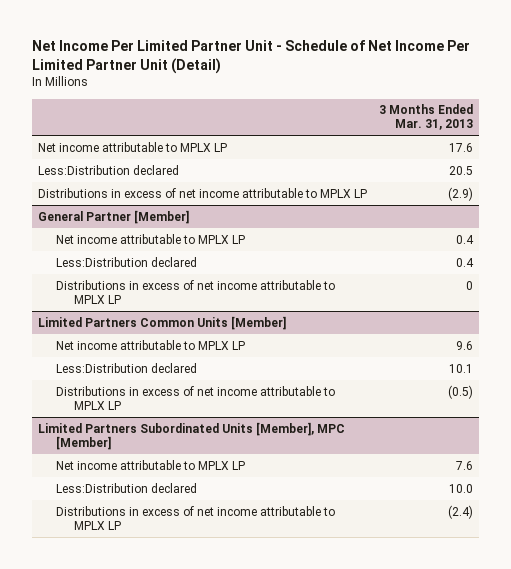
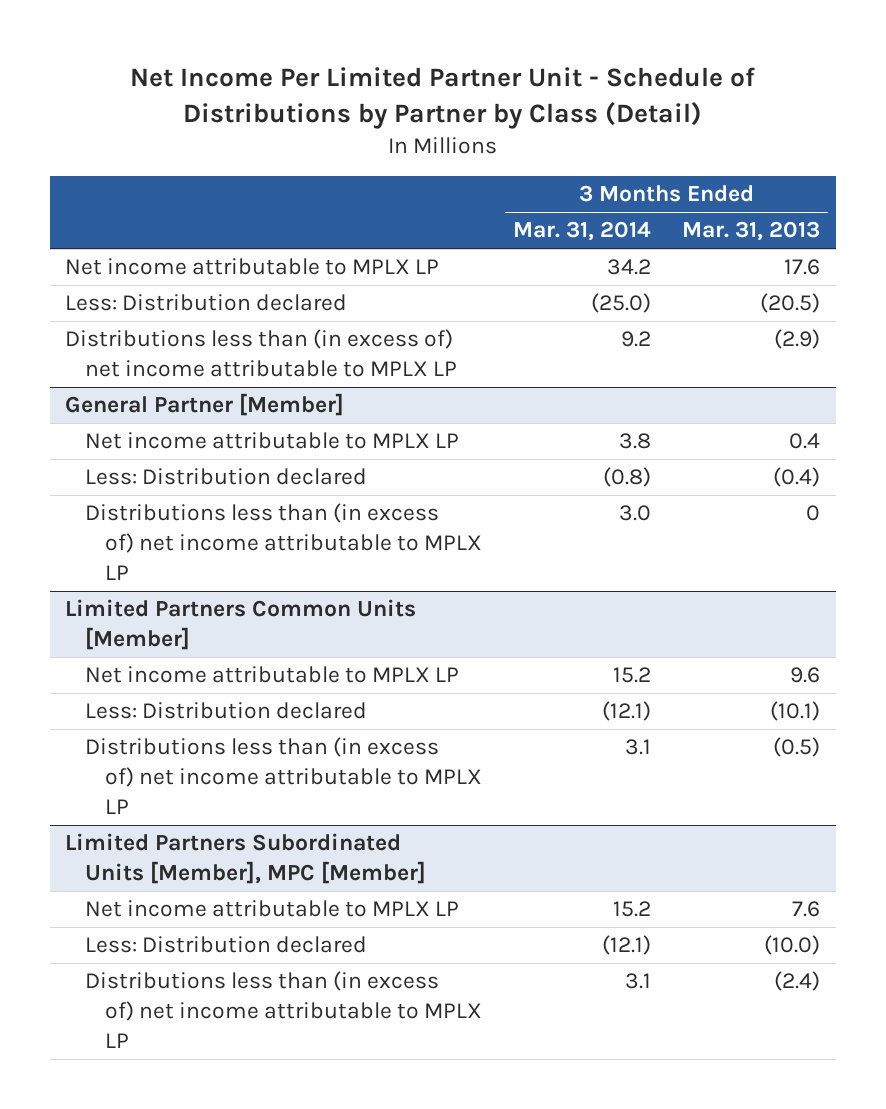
[31,39,470,74] Net Income Per Limited Partner Unit - Schedule of Net Income Per Limited Partner Unit (Detail) -> [129,66,755,129] Net Income Per Limited Partner Unit - Schedule of Distributions by Partner by Class (Detail)
none -> [513,221,652,242] Mar. 31, 2014
[38,164,180,175] Less:Distribution declared -> [65,294,348,312] Less: Distribution declared
[449,165,474,175] 20.5 -> [760,293,821,314] (20.5)
[38,187,368,198] Distributions in excess of net income attributable to MPLX LP -> [65,329,458,378] Distributions less than (in excess of) net income attributable to MPLX LP
[56,256,198,267] Less:Distribution declared -> [85,468,368,486] Less: Distribution declared
[456,257,475,267] 0.4 -> [773,467,821,488] (0.4)
[56,279,336,304] Distributions in excess of net income attributable to MPLX LP -> [85,503,482,580] Distributions less than (in excess of) net income attributable to MPLX LP
[56,362,198,373] Less:Distribution declared -> [85,702,368,720] Less: Distribution declared
[449,363,474,373] 10.1 -> [770,701,821,722] (10.1)
[56,385,336,410] Distributions in excess of net income attributable to MPLX LP -> [85,737,482,814] Distributions less than (in excess of) net income attributable to MPLX LP
[56,482,198,493] Less:Distribution declared -> [85,936,368,954] Less: Distribution declared
[449,483,474,493] 10.0 -> [764,935,821,956] (10.0)
[56,505,336,530] Distributions in excess of net income attributable to MPLX LP -> [85,971,482,1048] Distributions less than (in excess of) net income attributable to MPLX LP

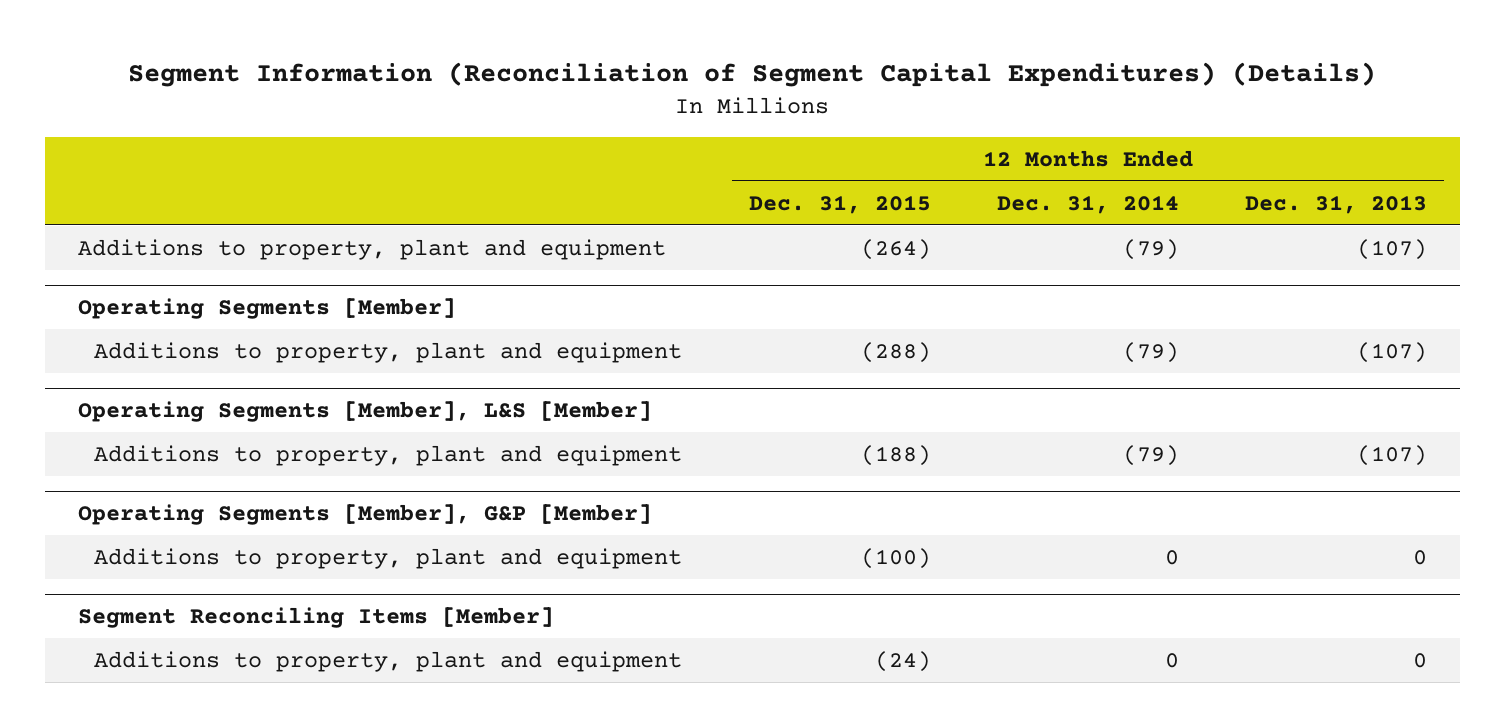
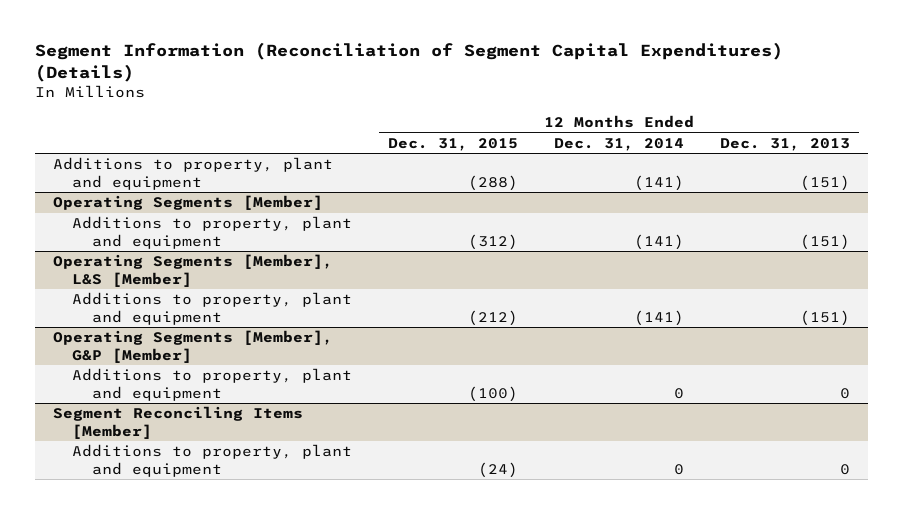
[860,238,931,260] (264) -> [468,174,519,191] (288)
[1122,238,1179,260] (79) -> [634,174,685,191] (141)
[1357,238,1428,260] (107) -> [799,174,850,191] (151)
[860,341,931,363] (288) -> [468,233,519,250] (312)
[1122,341,1179,363] (79) -> [634,233,685,250] (141)
[1357,341,1428,363] (107) -> [799,233,850,250] (151)
[860,444,931,466] (188) -> [468,309,519,326] (212)
[1122,444,1179,466] (79) -> [634,309,685,326] (141)
[1357,444,1428,466] (107) -> [799,309,850,326] (151)

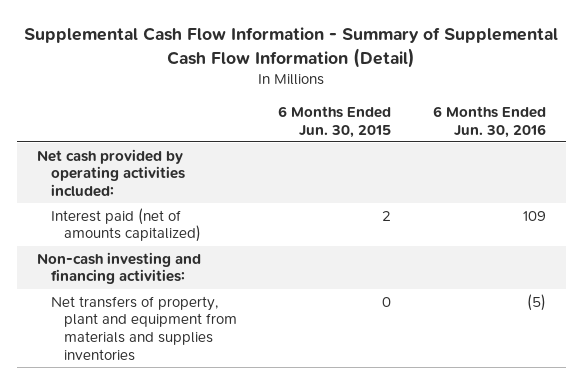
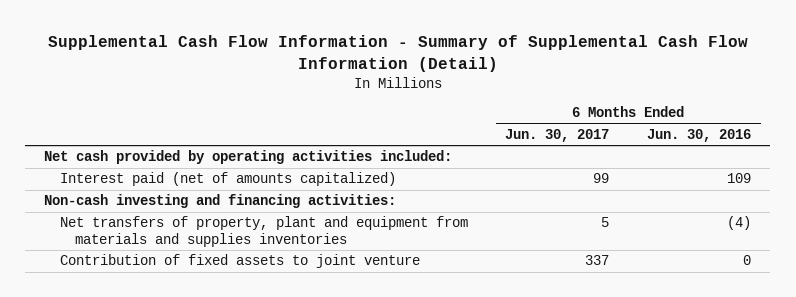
[278,105,392,138] 6 Months Ended Jun. 30, 2015 -> none
none -> [505,129,610,143] Jun. 30, 2017
[526,293,546,311] (5) -> [727,216,752,231] (4)
none -> [59,254,420,269] Contribution of fixed assets to joint venture

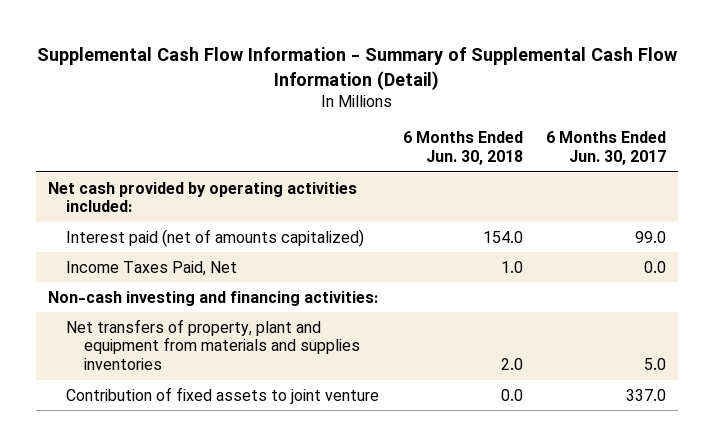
[647,129,752,143] Jun. 30, 2016 -> none
none -> [402,131,523,166] 6 Months Ended Jun. 30, 2018
[593,173,610,184] 99 -> [635,230,667,243] 99.0
none -> [66,260,238,276] Income Taxes Paid, Net
[601,217,610,228] 5 -> [644,358,667,371] 5.0
[585,255,610,266] 337 -> [626,388,667,401] 337.0

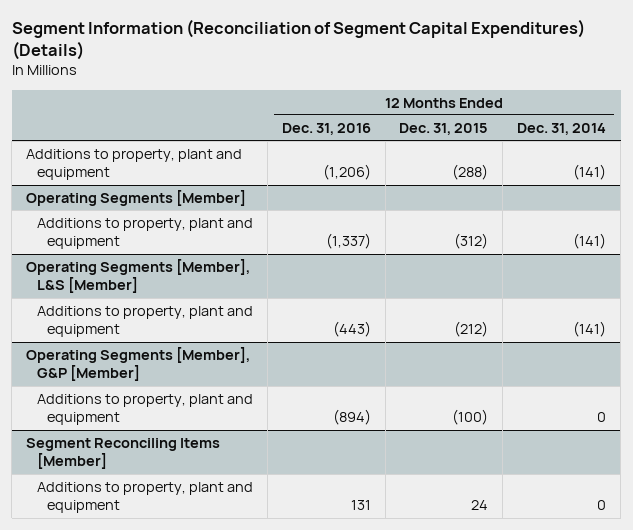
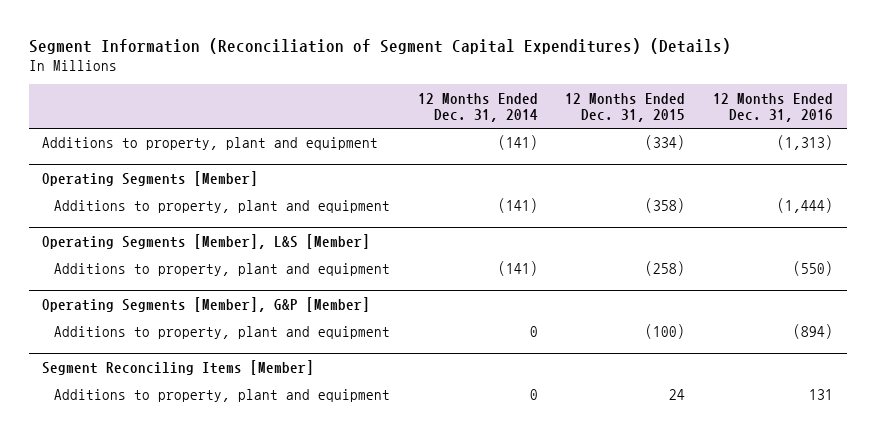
[322,164,371,181] (1,206) -> [777,135,834,151] (1,313)
[452,164,489,181] (288) -> [645,135,686,151] (334)
[325,233,371,250] (1,337) -> [777,198,834,214] (1,444)
[454,233,489,250] (312) -> [645,198,686,214] (358)
[332,321,371,338] (443) -> [793,261,834,277] (550)
[454,321,489,338] (212) -> [645,261,686,277] (258)

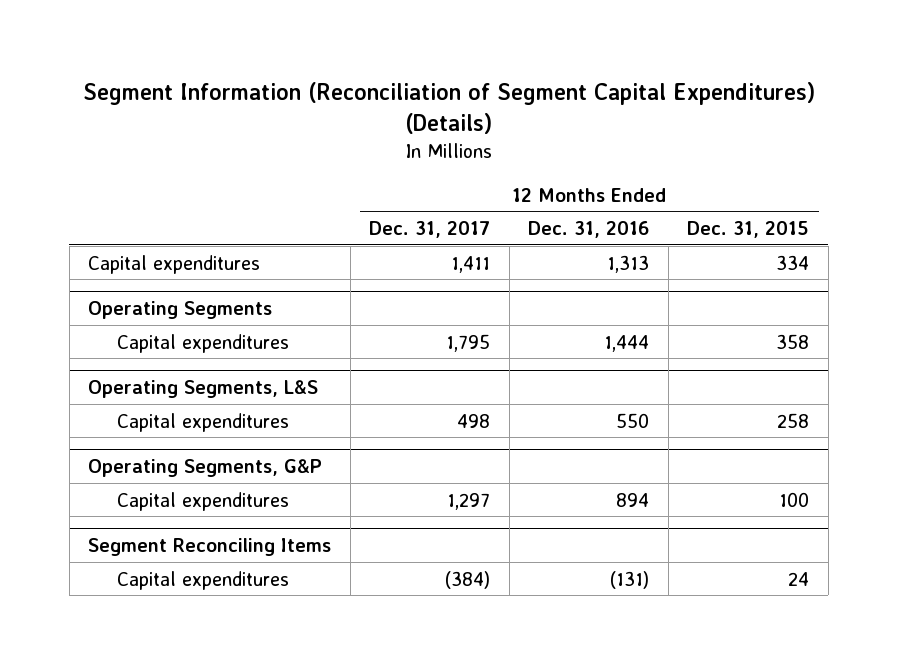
[417,92,538,123] 12 Months Ended Dec. 31, 2014 -> none
none -> [369,221,491,239] Dec. 31, 2017
[42,137,379,151] Additions to property, plant and equipment -> none
[53,200,390,214] Additions to property, plant and equipment -> none
[53,263,390,277] Additions to property, plant and equipment -> none
[53,326,390,340] Additions to property, plant and equipment -> none
[53,389,390,403] Additions to property, plant and equipment -> none
none -> [88,254,261,274] Capital expenditures
[42,170,259,186] Operating Segments [Member] -> [88,300,273,319] Operating Segments
none -> [116,333,289,353] Capital expenditures
[42,233,371,249] Operating Segments [Member], L&S [Member] -> [88,379,319,398] Operating Segments, L&S
none -> [116,412,289,432] Capital expenditures
[42,296,371,312] Operating Segments [Member], G&P [Member] -> [88,458,323,477] Operating Segments, G&P
none -> [116,491,289,511] Capital expenditures
[42,359,315,375] Segment Reconciling Items [Member] -> [88,537,332,556] Segment Reconciling Items
none -> [116,570,289,590] Capital expenditures

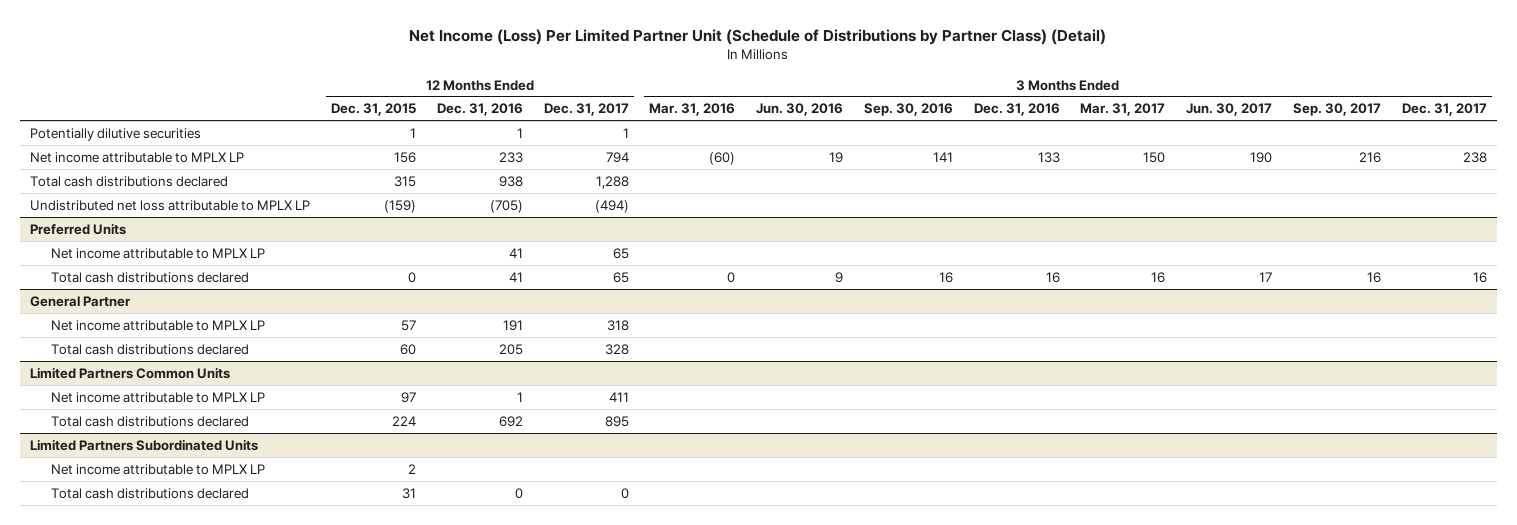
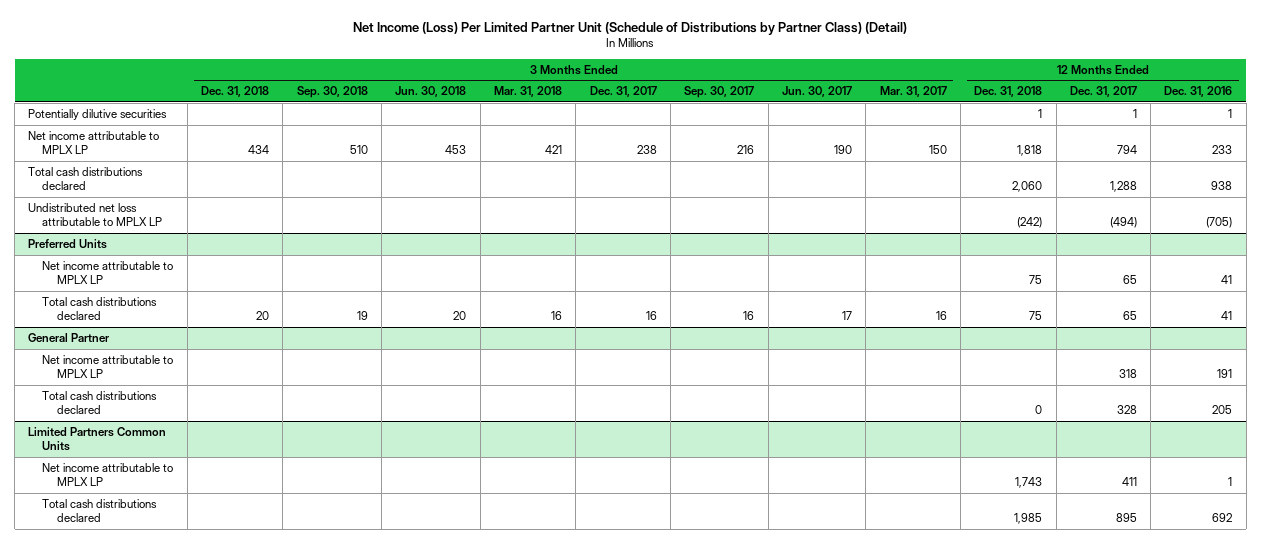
[331,103,417,117] Dec. 31, 2015 -> none
[649,103,736,117] Mar. 31, 2016 -> none
[756,103,844,117] Jun. 30, 2016 -> none
[863,103,953,117] Sep. 30, 2016 -> none
[973,103,1060,117] Dec. 31, 2016 -> none
none -> [201,86,270,98] Dec. 31, 2018
none -> [296,86,368,99] Sep. 30, 2018
none -> [395,86,467,98] Jun. 30, 2018
none -> [494,86,563,98] Mar. 31, 2018
none -> [974,86,1043,98] Dec. 31, 2018
[30,438,259,451] Limited Partners Subordinated Units -> none
[50,463,265,475] Net income attributable to MPLX LP -> none
[50,487,249,499] Total cash distributions declared -> none

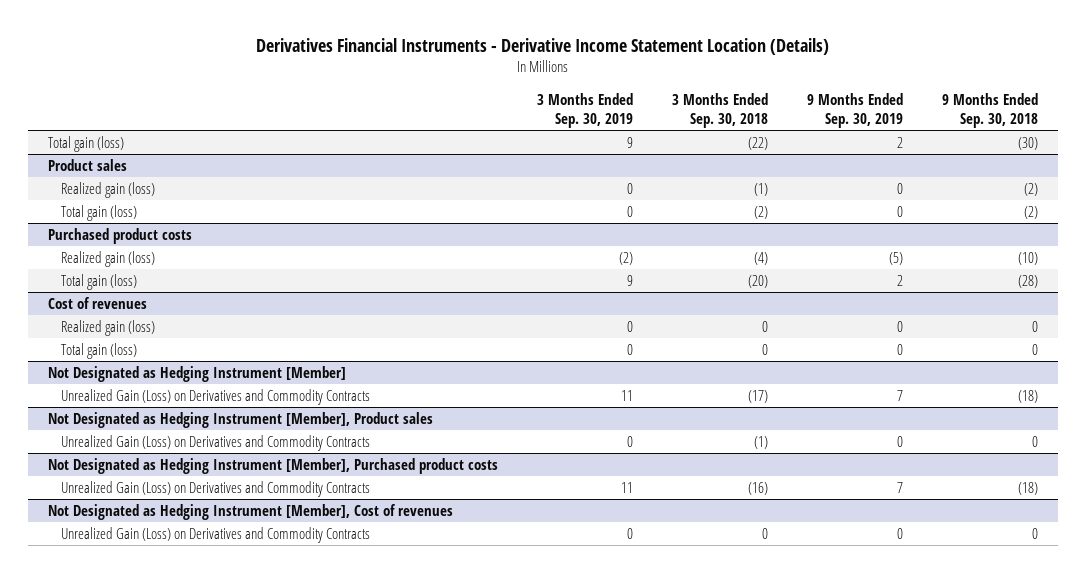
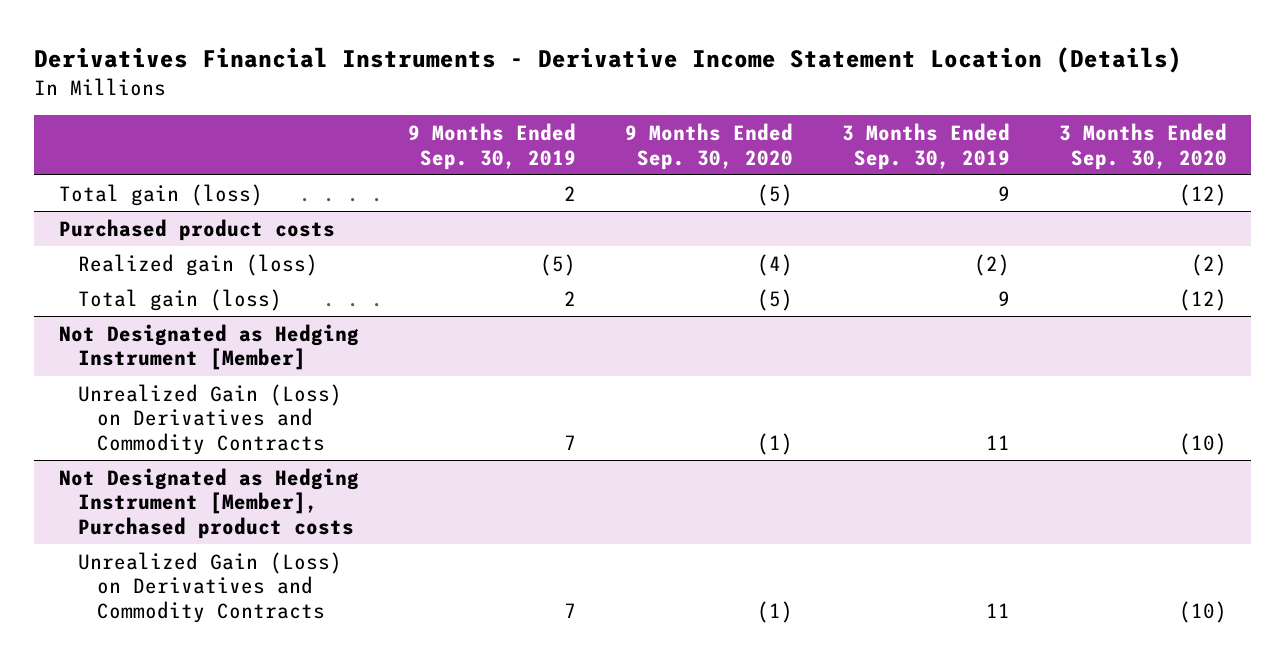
[671,92,768,129] 3 Months Ended Sep. 30, 2018 -> none
[942,92,1039,129] 9 Months Ended Sep. 30, 2018 -> none
none -> [624,122,793,170] 9 Months Ended Sep. 30, 2020
none -> [1058,122,1227,170] 3 Months Ended Sep. 30, 2020
[47,159,127,172] Product sales -> none
[61,182,156,199] Realized gain (loss) -> none
[61,205,138,222] Total gain (loss) -> none
[47,297,147,310] Cost of revenues -> none
[61,320,156,337] Realized gain (loss) -> none
[61,343,138,360] Total gain (loss) -> none
[47,412,433,429] Not Designated as Hedging Instrument [Member], Product sales -> none
[61,435,371,452] Unrealized Gain (Loss) on Derivatives and Commodity Contracts -> none
[47,504,453,521] Not Designated as Hedging Instrument [Member], Cost of revenues -> none
[61,527,371,544] Unrealized Gain (Loss) on Derivatives and Commodity Contracts -> none

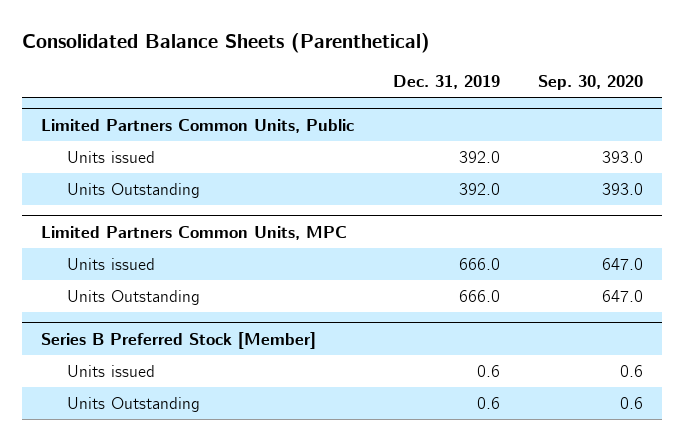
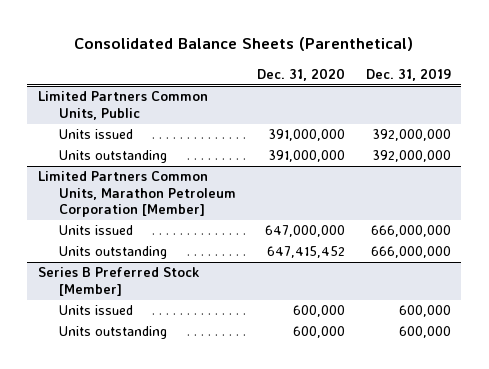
[537,75,643,91] Sep. 30, 2020 -> none
none -> [256,67,345,81] Dec. 31, 2020
[41,225,348,240] Limited Partners Common Units, MPC -> none
[458,151,500,164] 392.0 -> [371,129,451,142] 392,000,000
[67,183,201,199] Units Outstanding -> [58,150,167,164] Units outstanding
[458,183,500,196] 392.0 -> [371,150,451,163] 392,000,000
none -> [37,171,236,218] Limited Partners Common Units, Marathon Petroleum Corporation [Member]
[458,258,500,271] 666.0 -> [370,225,451,238] 666,000,000
[67,290,201,306] Units Outstanding -> [58,246,167,260] Units outstanding
[458,290,500,303] 666.0 -> [370,246,451,259] 666,000,000
[476,365,500,378] 0.6 -> [398,305,451,318] 600,000
[67,397,201,413] Units Outstanding -> [58,326,167,340] Units outstanding
[476,397,500,410] 0.6 -> [398,326,451,339] 600,000

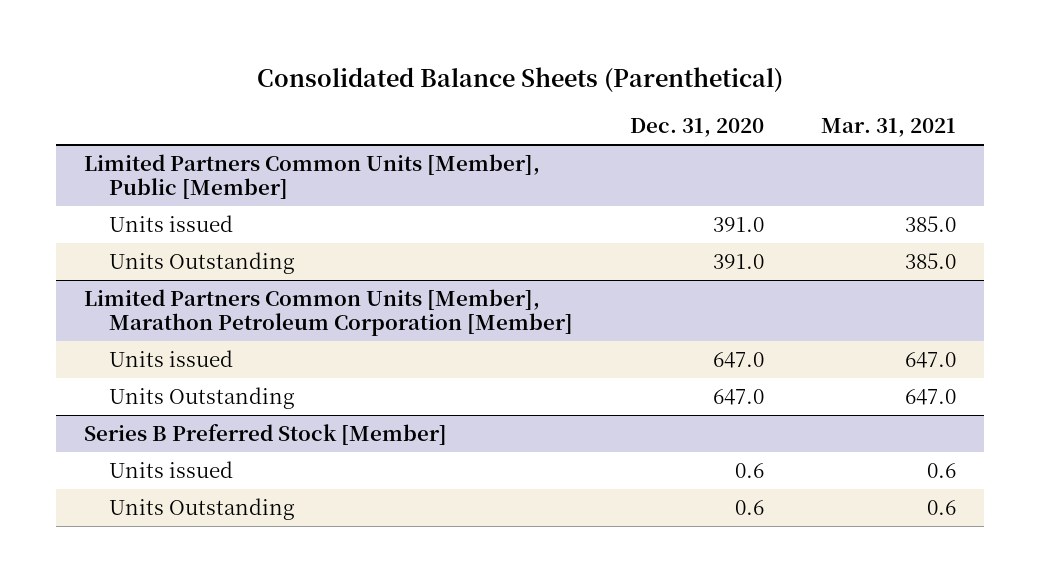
[365,67,451,81] Dec. 31, 2019 -> none
none -> [820,118,956,138] Mar. 31, 2021
[37,91,208,120] Limited Partners Common Units, Public -> [84,153,541,200] Limited Partners Common Units [Member], Public [Member]
[267,129,345,142] 391,000,000 -> [712,216,764,232] 391.0
[58,150,167,164] Units outstanding -> [108,251,295,274] Units Outstanding
[267,150,345,163] 391,000,000 -> [712,253,764,269] 391.0
[37,171,236,218] Limited Partners Common Units, Marathon Petroleum Corporation [Member] -> [84,288,573,337] Limited Partners Common Units [Member], Marathon Petroleum Corporation [Member]
[264,225,345,238] 647,000,000 -> [712,351,764,368] 647.0
[58,246,167,260] Units outstanding -> [108,386,295,409] Units Outstanding
[266,246,345,259] 647,415,452 -> [712,388,764,405] 647.0
[292,305,345,318] 600,000 -> [734,462,764,478] 0.6
[58,326,167,340] Units outstanding -> [108,497,295,520] Units Outstanding
[292,326,345,339] 600,000 -> [734,499,764,515] 0.6

